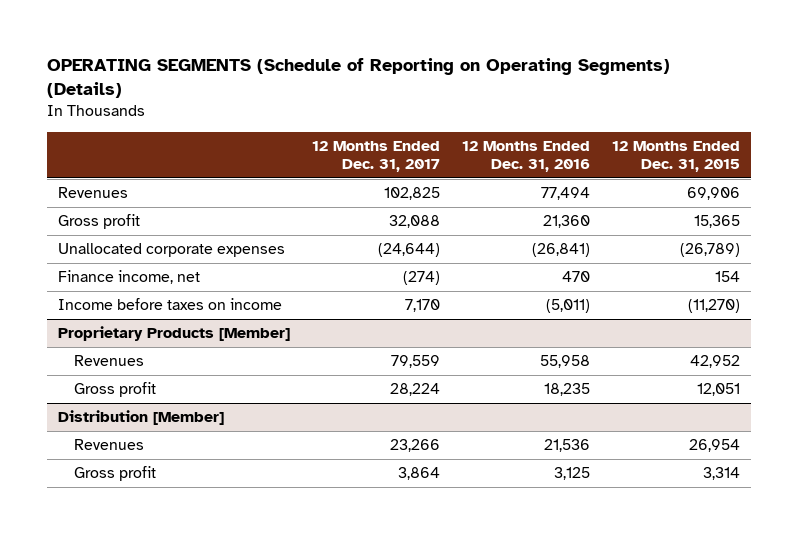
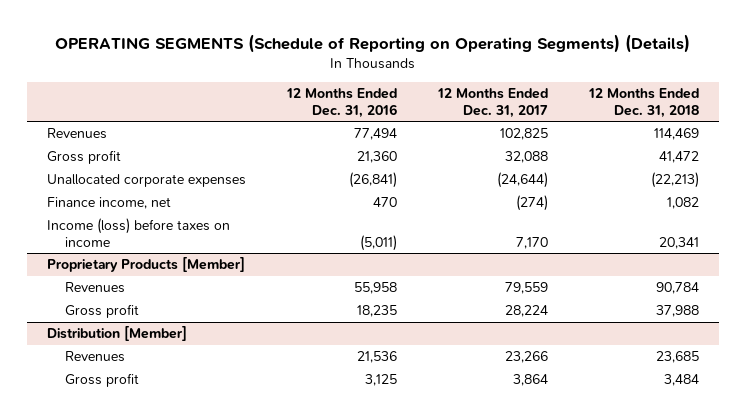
[612,140,741,173] 12 Months Ended Dec. 31, 2015 -> none
none -> [587,88,699,118] 12 Months Ended Dec. 31, 2018
[58,298,283,311] Income before taxes on income -> [47,218,231,247] Income (loss) before taxes on income

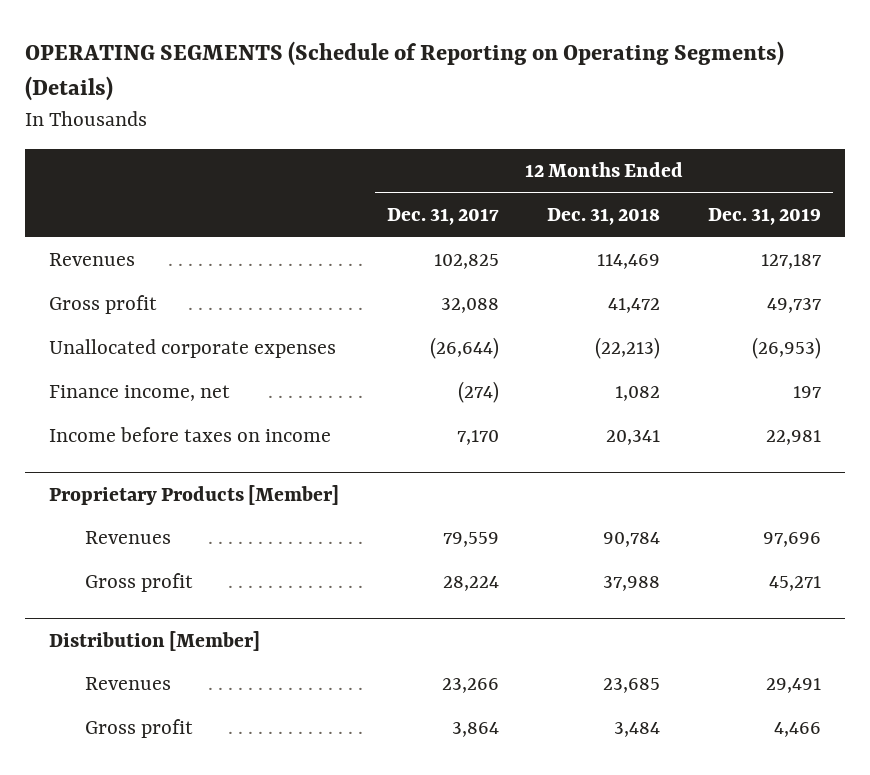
[286,88,398,118] 12 Months Ended Dec. 31, 2016 -> none
none -> [707,208,821,226] Dec. 31, 2019
[497,172,549,189] (24,644) -> [430,337,500,360] (26,644)
[47,218,231,247] Income (loss) before taxes on income -> [49,427,332,443] Income before taxes on income

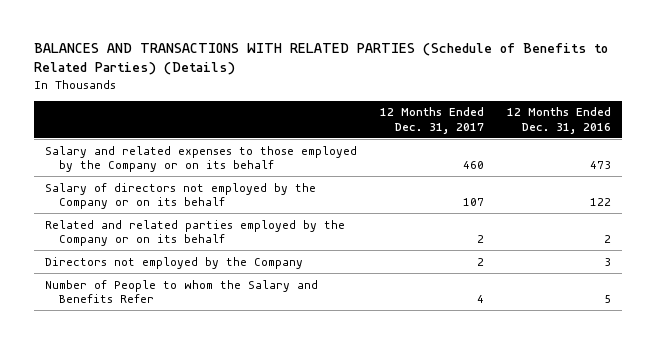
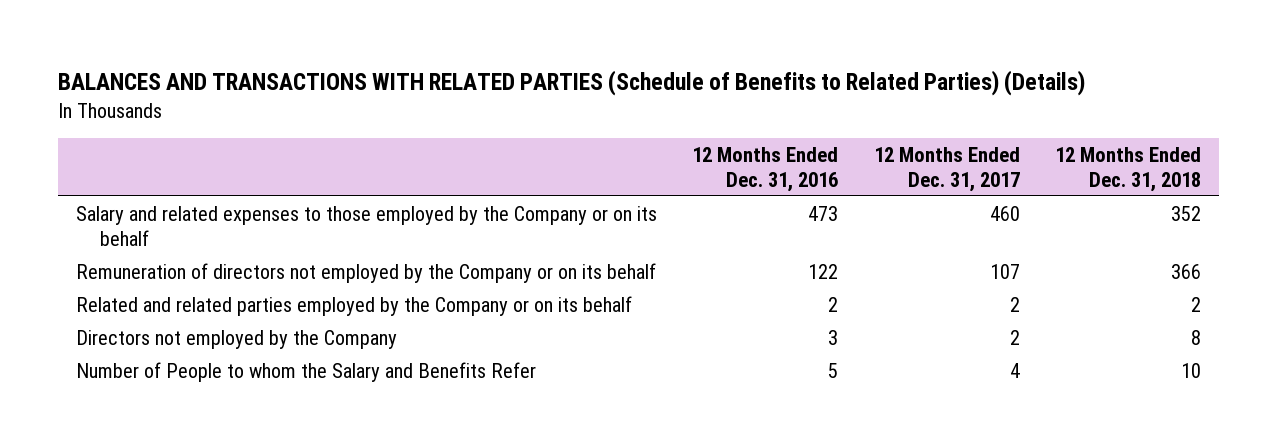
none -> [1055,146,1202,192] 12 Months Ended Dec. 31, 2018
[45,182,317,209] Salary of directors not employed by the Company or on its behalf -> [75,262,656,283] Remuneration of directors not employed by the Company or on its behalf

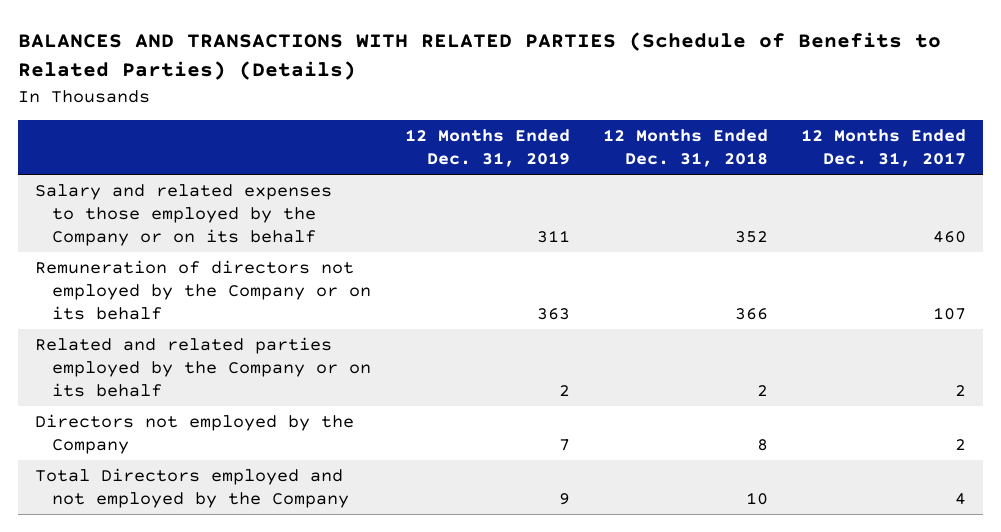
[692,146,839,192] 12 Months Ended Dec. 31, 2016 -> none
none -> [404,129,570,168] 12 Months Ended Dec. 31, 2019
[75,361,536,382] Number of People to whom the Salary and Benefits Refer -> none
none -> [34,468,350,508] Total Directors employed and not employed by the Company

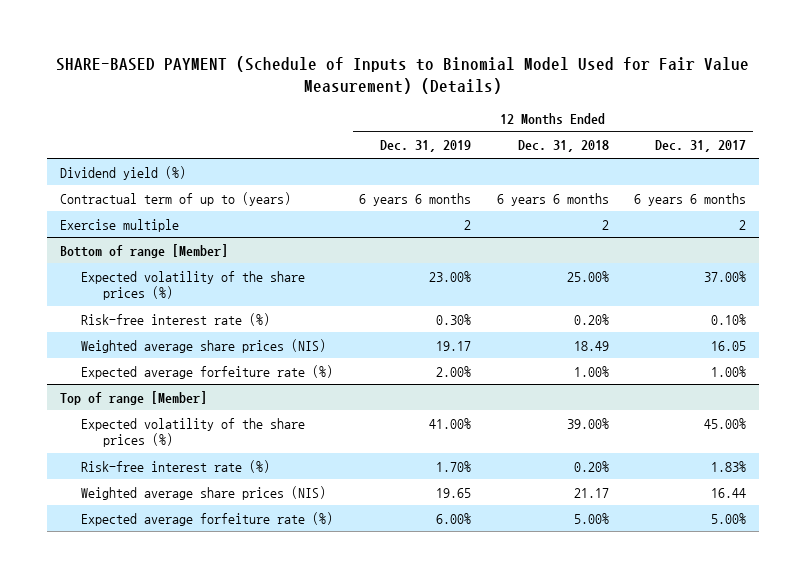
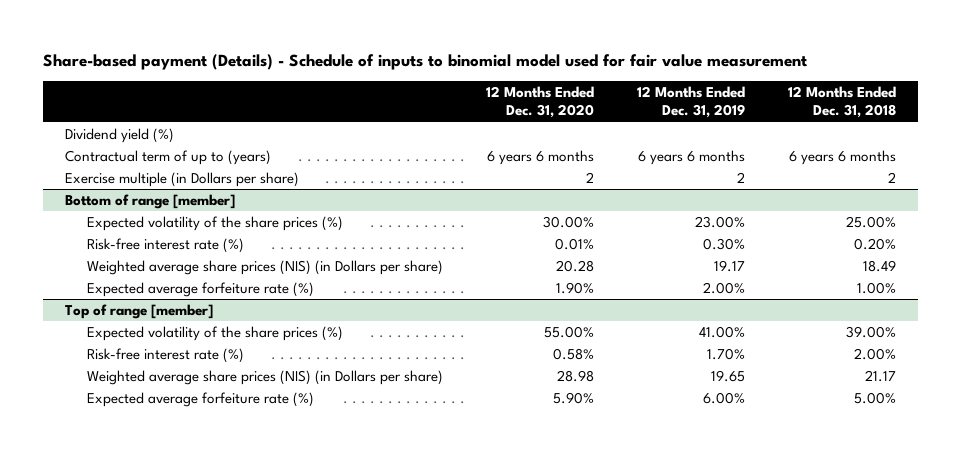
[56,56,750,95] SHARE-BASED PAYMENT (Schedule of Inputs to Binomial Model Used for Fair Value Measurement) (Details) -> [43,54,808,71] Share-based payment (Details) - Schedule of inputs to binomial model used for fair value measurement
[655,140,747,153] Dec. 31, 2017 -> none
none -> [486,86,595,119] 12 Months Ended Dec. 31, 2020
[60,218,180,232] Exercise multiple -> [64,171,299,187] Exercise multiple (in Dollars per share)
[60,243,229,258] Bottom of range [Member] -> [64,193,235,209] Bottom of range [member]
[81,338,327,353] Weighted average share prices (NIS) -> [87,259,444,275] Weighted average share prices (NIS) (in Dollars per share)
[60,390,208,405] Top of range [Member] -> [64,303,213,319] Top of range [member]
[573,460,609,472] 0.20% -> [854,347,897,360] 2.00%
[81,485,327,500] Weighted average share prices (NIS) -> [87,369,444,385] Weighted average share prices (NIS) (in Dollars per share)

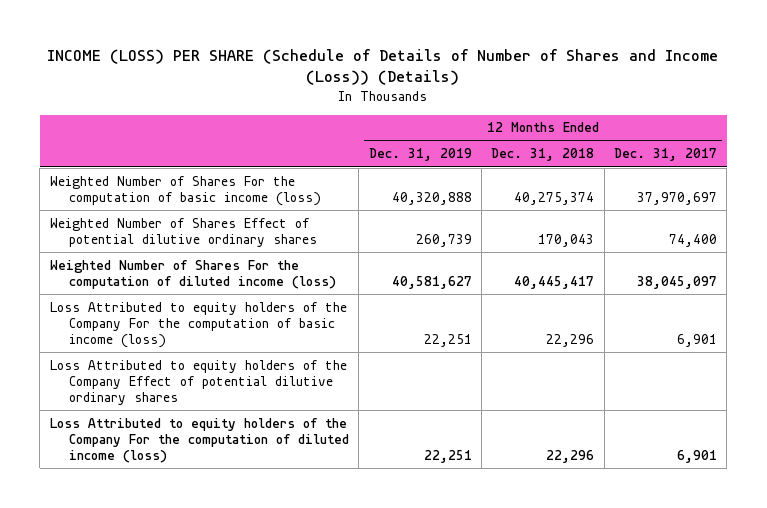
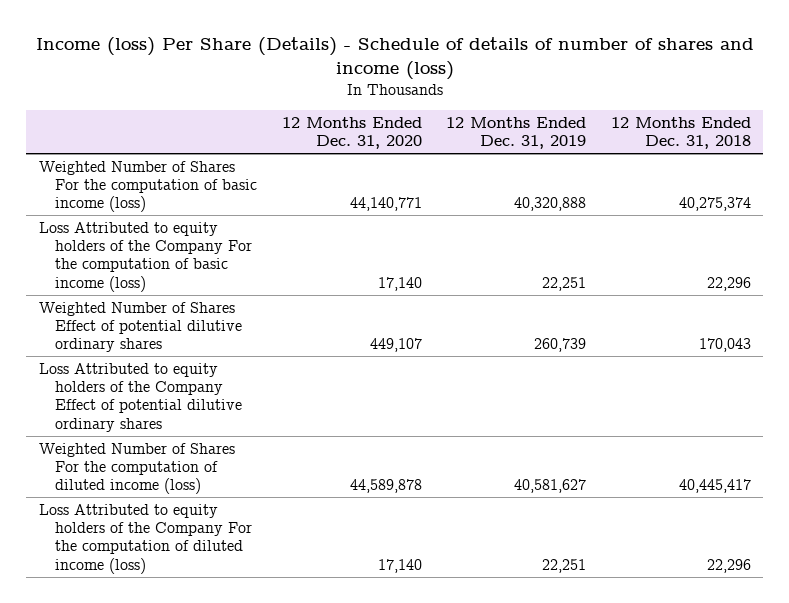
[47,49,719,86] INCOME (LOSS) PER SHARE (Schedule of Details of Number of Shares and Income (Loss)) (Details) -> [35,37,754,81] Income (loss) Per Share (Details) - Schedule of details of number of shares and income (loss)
[613,148,717,162] Dec. 31, 2017 -> none
none -> [281,116,422,150] 12 Months Ended Dec. 31, 2020
[49,217,317,247] Weighted Number of Shares Effect of potential dilutive ordinary shares -> [38,301,243,353] Weighted Number of Shares Effect of potential dilutive ordinary shares
[49,259,336,289] Weighted Number of Shares For the computation of diluted income (loss) -> [38,442,235,495] Weighted Number of Shares For the computation of diluted income (loss)

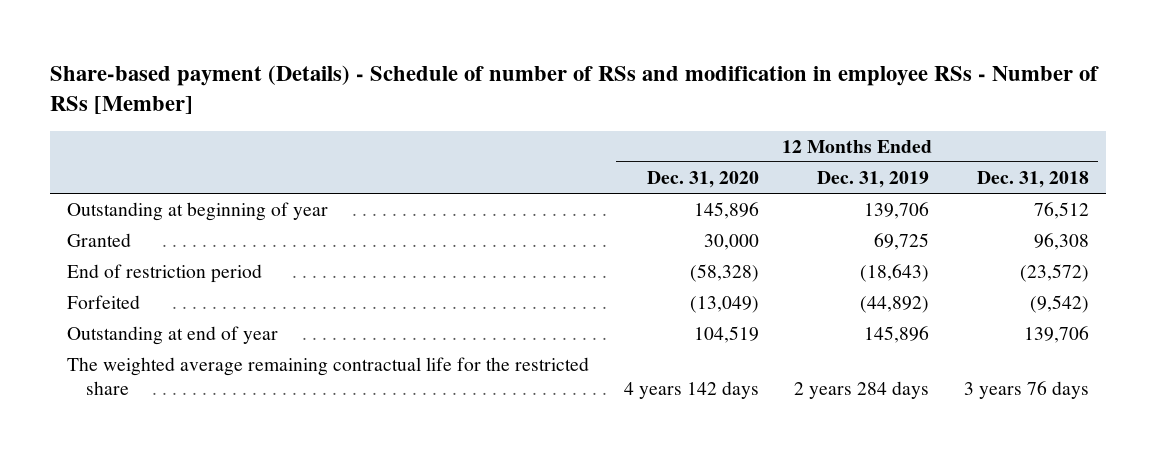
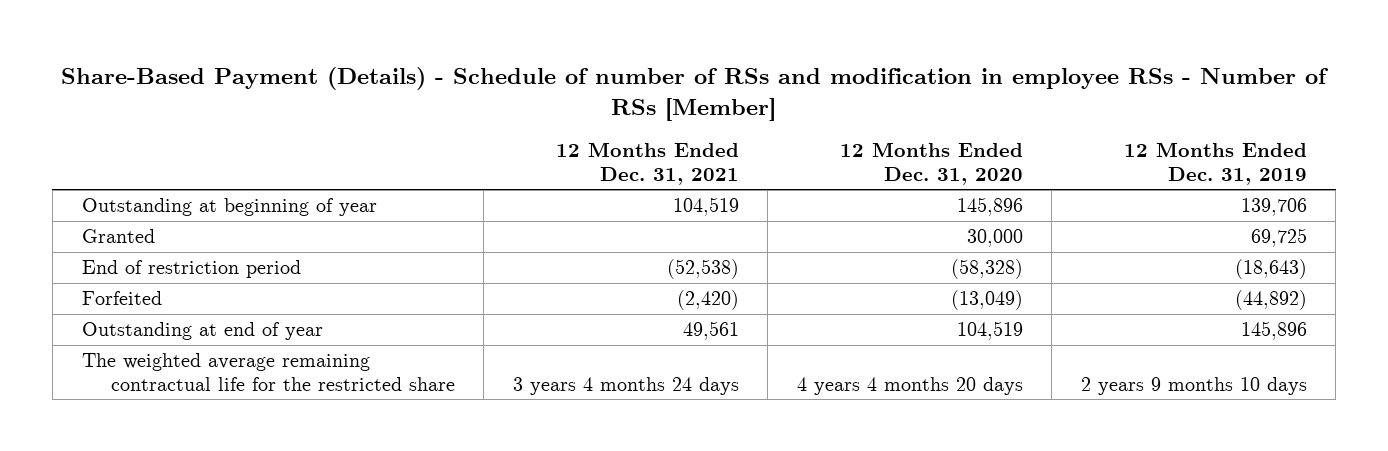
[50,64,1100,115] Share-based payment (Details) - Schedule of number of RSs and modification in employee RSs - Number of RSs [Member] -> [61,66,1330,121] Share-Based Payment (Details) - Schedule of number of RSs and modification in employee RSs - Number of RSs [Member]
[976,170,1089,188] Dec. 31, 2018 -> none
none -> [555,142,739,186] 12 Months Ended Dec. 31, 2021
[624,381,760,400] 4 years 142 days -> [796,377,1023,396] 4 years 4 months 20 days
[794,381,930,400] 2 years 284 days -> [1080,377,1307,396] 2 years 9 months 10 days

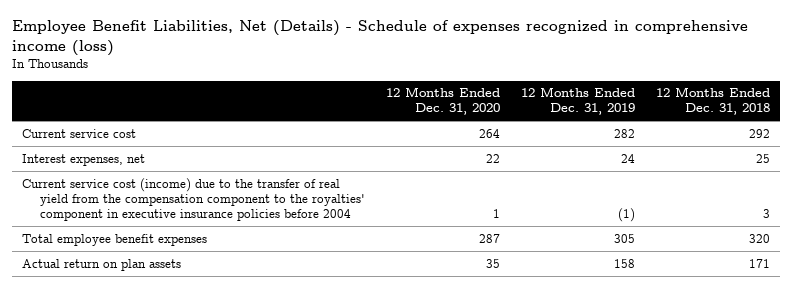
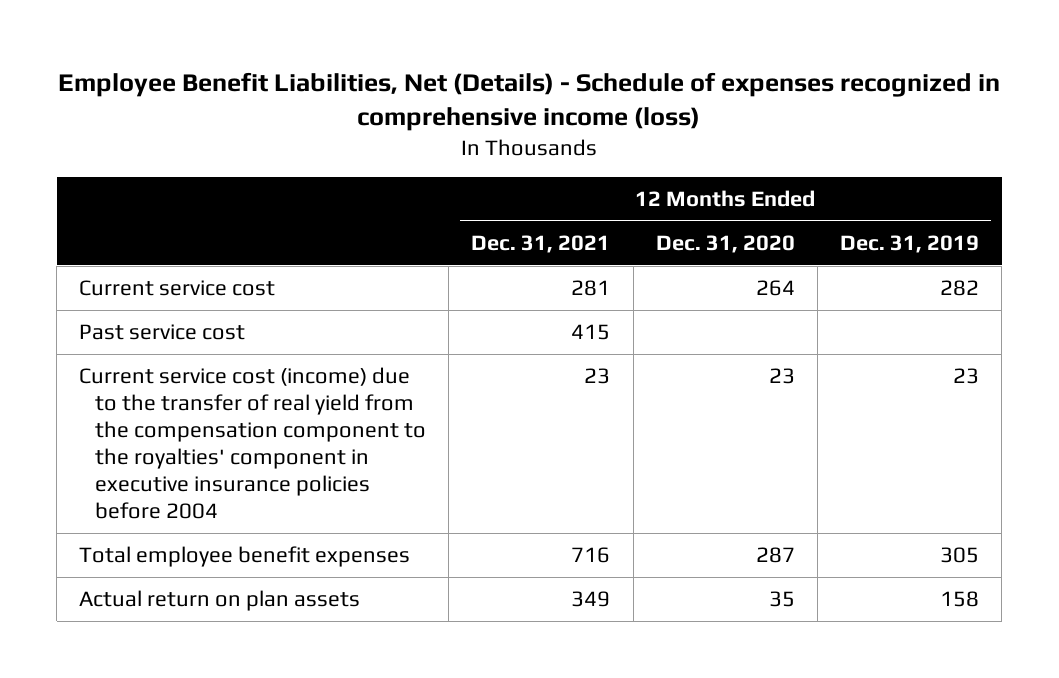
[655,87,770,116] 12 Months Ended Dec. 31, 2018 -> none
none -> [471,234,611,253] Dec. 31, 2021
[22,153,146,166] Interest expenses, net -> none
none -> [79,324,246,341] Past service cost
[492,209,500,219] 1 -> [768,368,795,385] 23
[617,208,635,223] (1) -> [953,368,980,385] 23

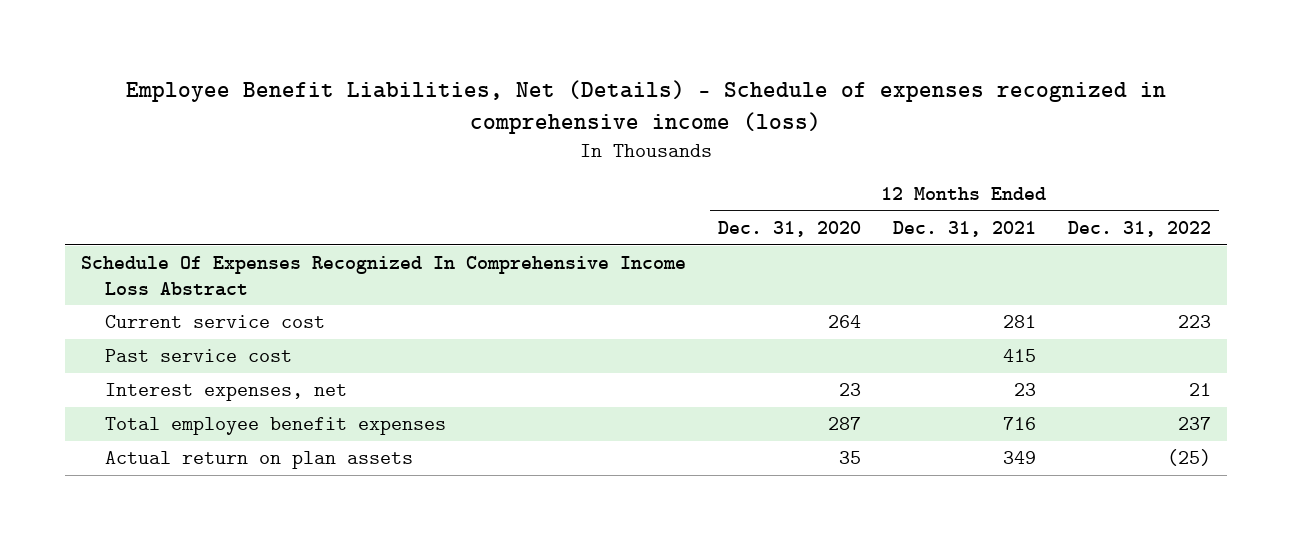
[840,234,980,253] Dec. 31, 2019 -> none
none -> [1067,221,1211,238] Dec. 31, 2022
none -> [80,256,686,296] Schedule Of Expenses Recognized In Comprehensive Income Loss Abstract
[79,367,426,520] Current service cost (income) due to the transfer of real yield from the compensation component to the royalties' component in executive insurance policies before 2004 -> [104,383,347,402] Interest expenses, net

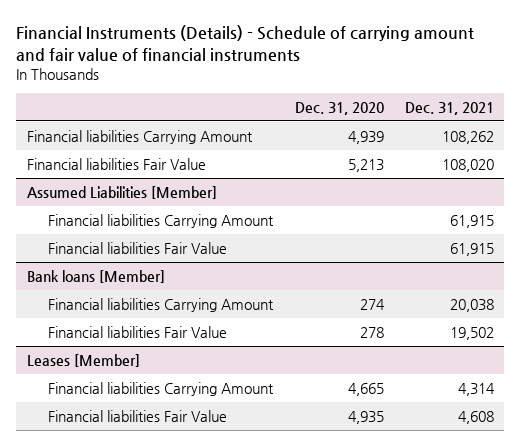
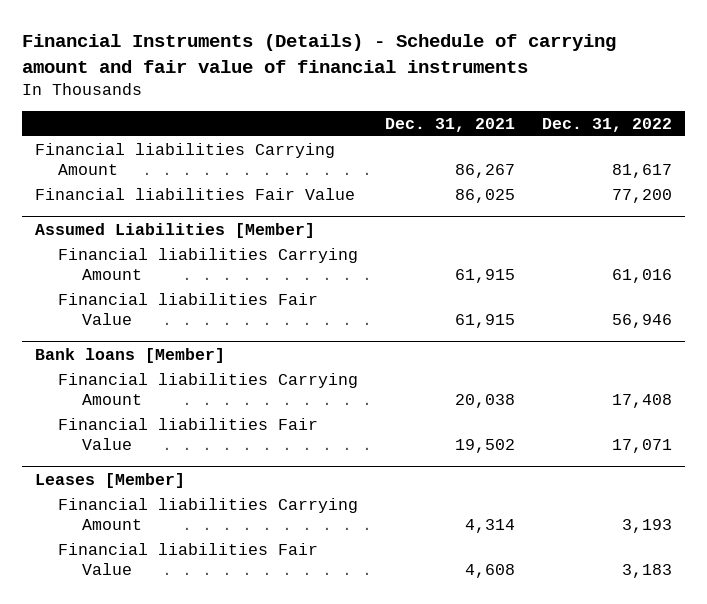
[294,101,384,115] Dec. 31, 2020 -> none
none -> [542,117,673,132] Dec. 31, 2022
[441,130,494,144] 108,262 -> [455,163,516,178] 86,267
[441,158,494,172] 108,020 -> [455,188,516,203] 86,025

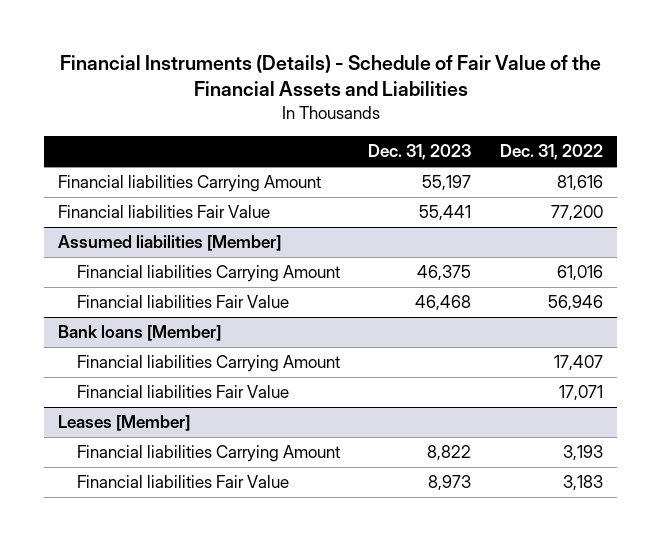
[21,34,616,73] Financial Instruments (Details) - Schedule of carrying amount and fair value of financial instruments -> [59,55,601,97] Financial Instruments (Details) - Schedule of Fair Value of the Financial Assets and Liabilities
[385,117,516,132] Dec. 31, 2021 -> none
none -> [368,144,472,161] Dec. 31, 2023
[612,163,673,178] 81,617 -> [556,175,603,192] 81,616
[35,222,316,238] Assumed Liabilities [Member] -> [58,235,282,252] Assumed liabilities [Member]
[612,393,673,408] 17,408 -> [553,355,603,372] 17,407

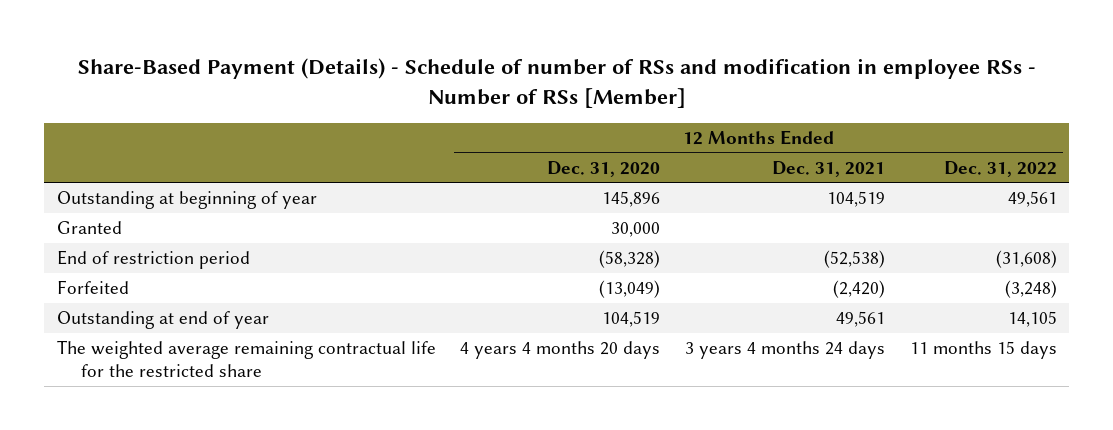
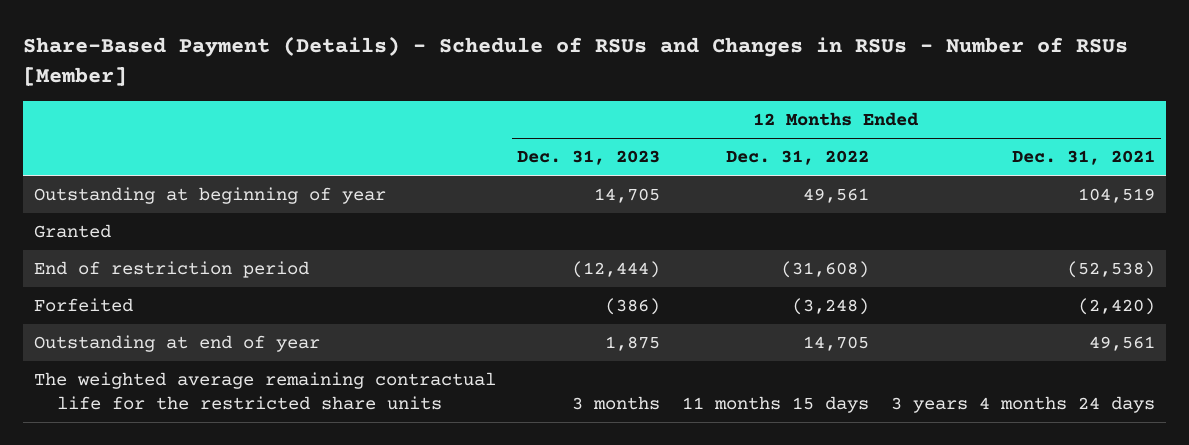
[77,57,1036,108] Share-Based Payment (Details) - Schedule of number of RSs and modification in employee RSs - Number of RSs [Member] -> [22,36,1128,86] Share-Based Payment (Details) - Schedule of RSUs and Changes in RSUs - Number of RSUs [Member]
[547,160,661,177] Dec. 31, 2020 -> none
none -> [517,150,661,166] Dec. 31, 2023
[1007,311,1057,328] 14,105 -> [803,336,870,352] 14,705
[56,340,436,378] The weighted average remaining contractual life for the restricted share -> [33,372,496,410] The weighted average remaining contractual life for the restricted share units

